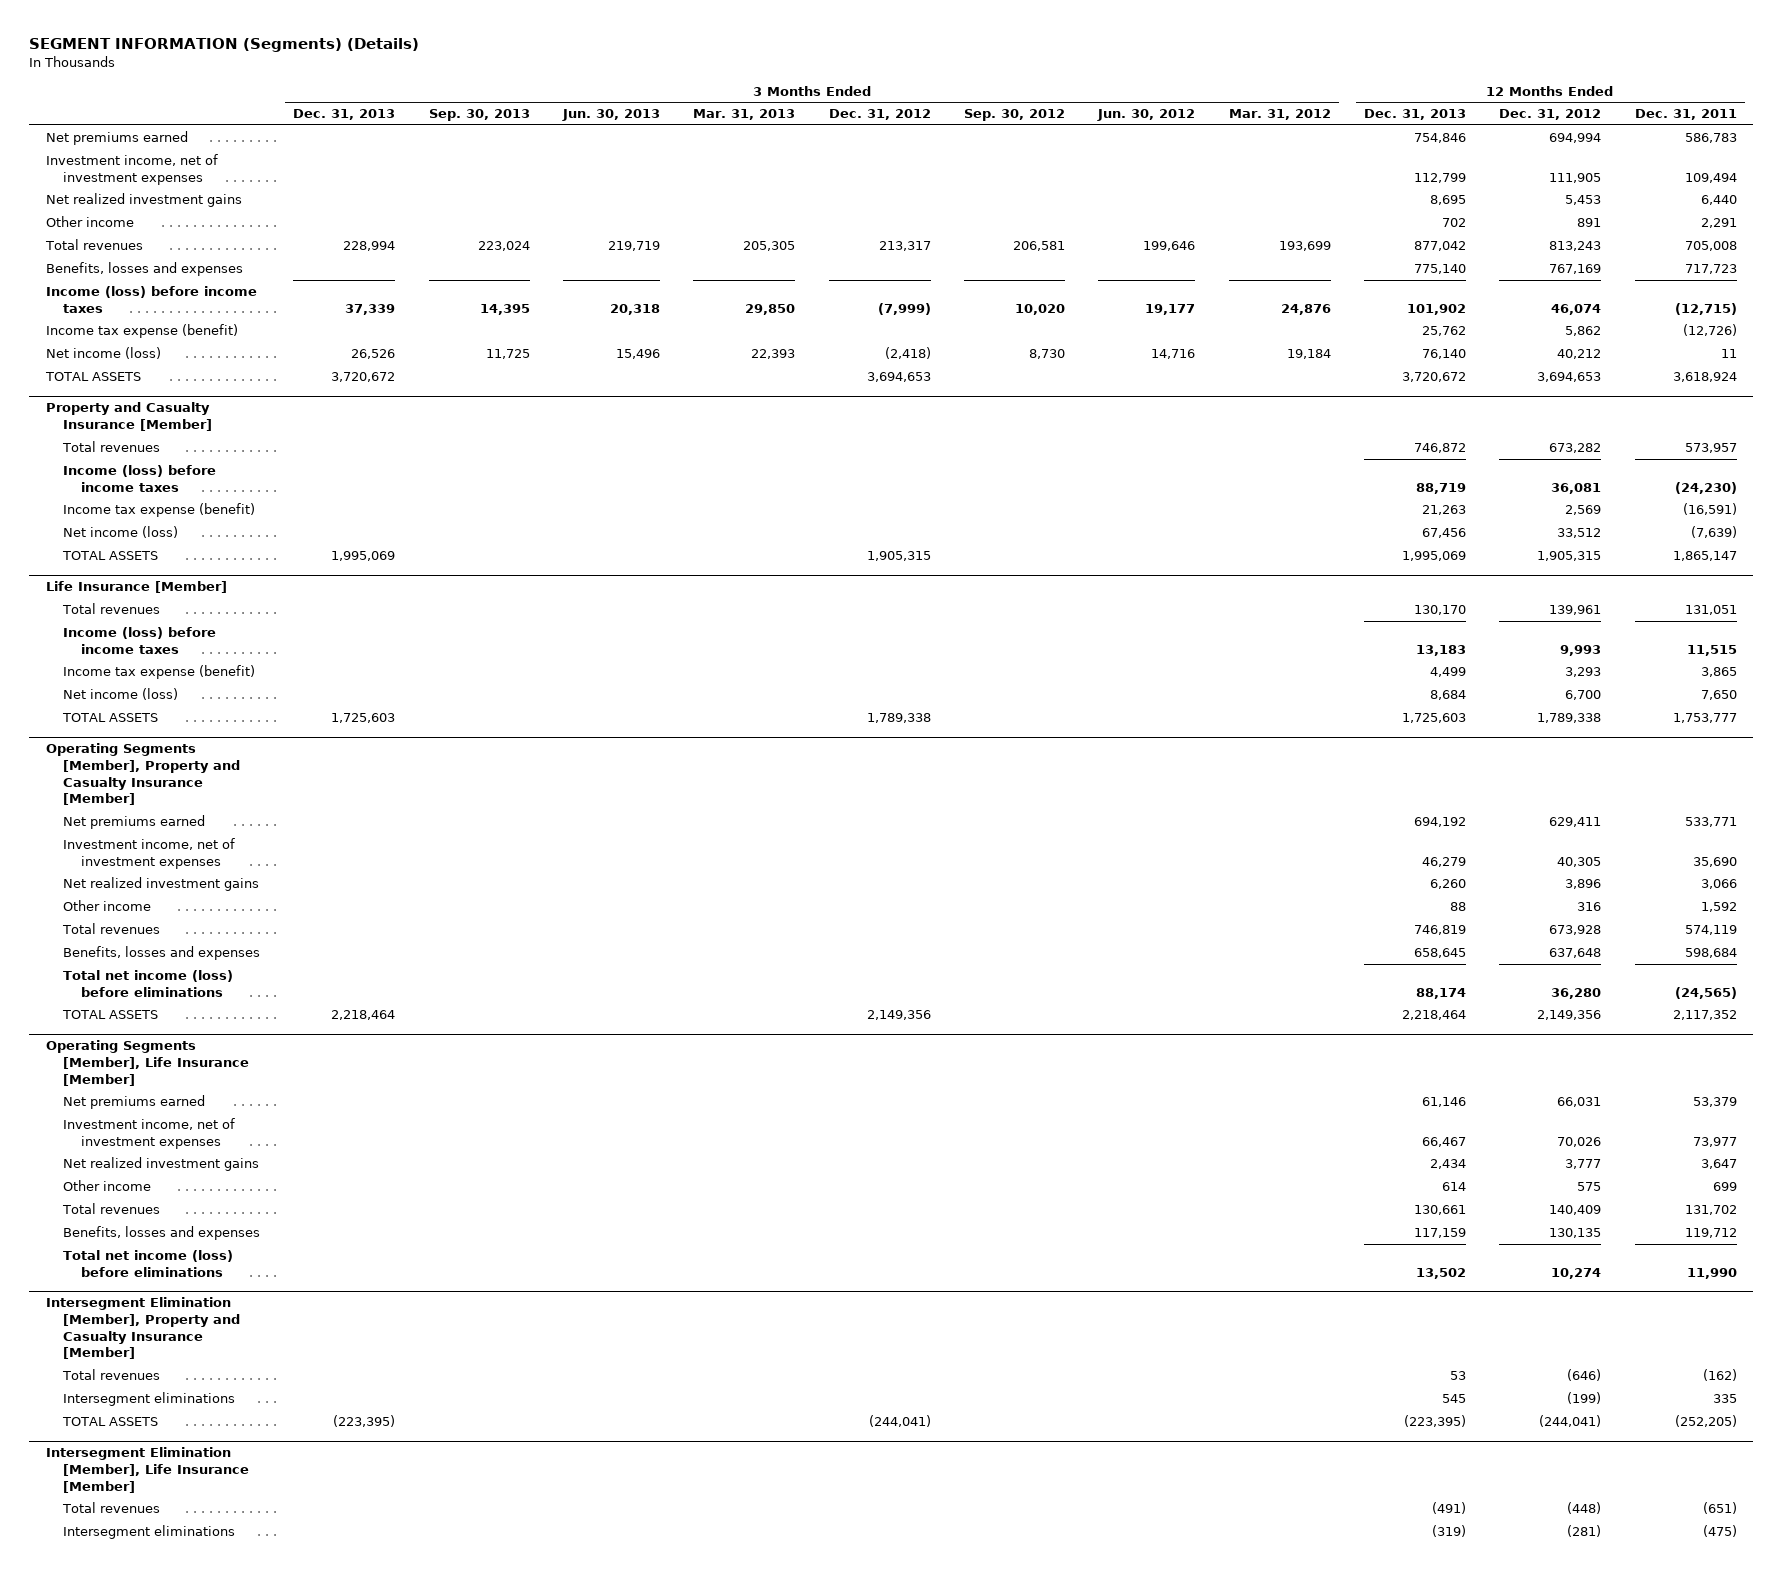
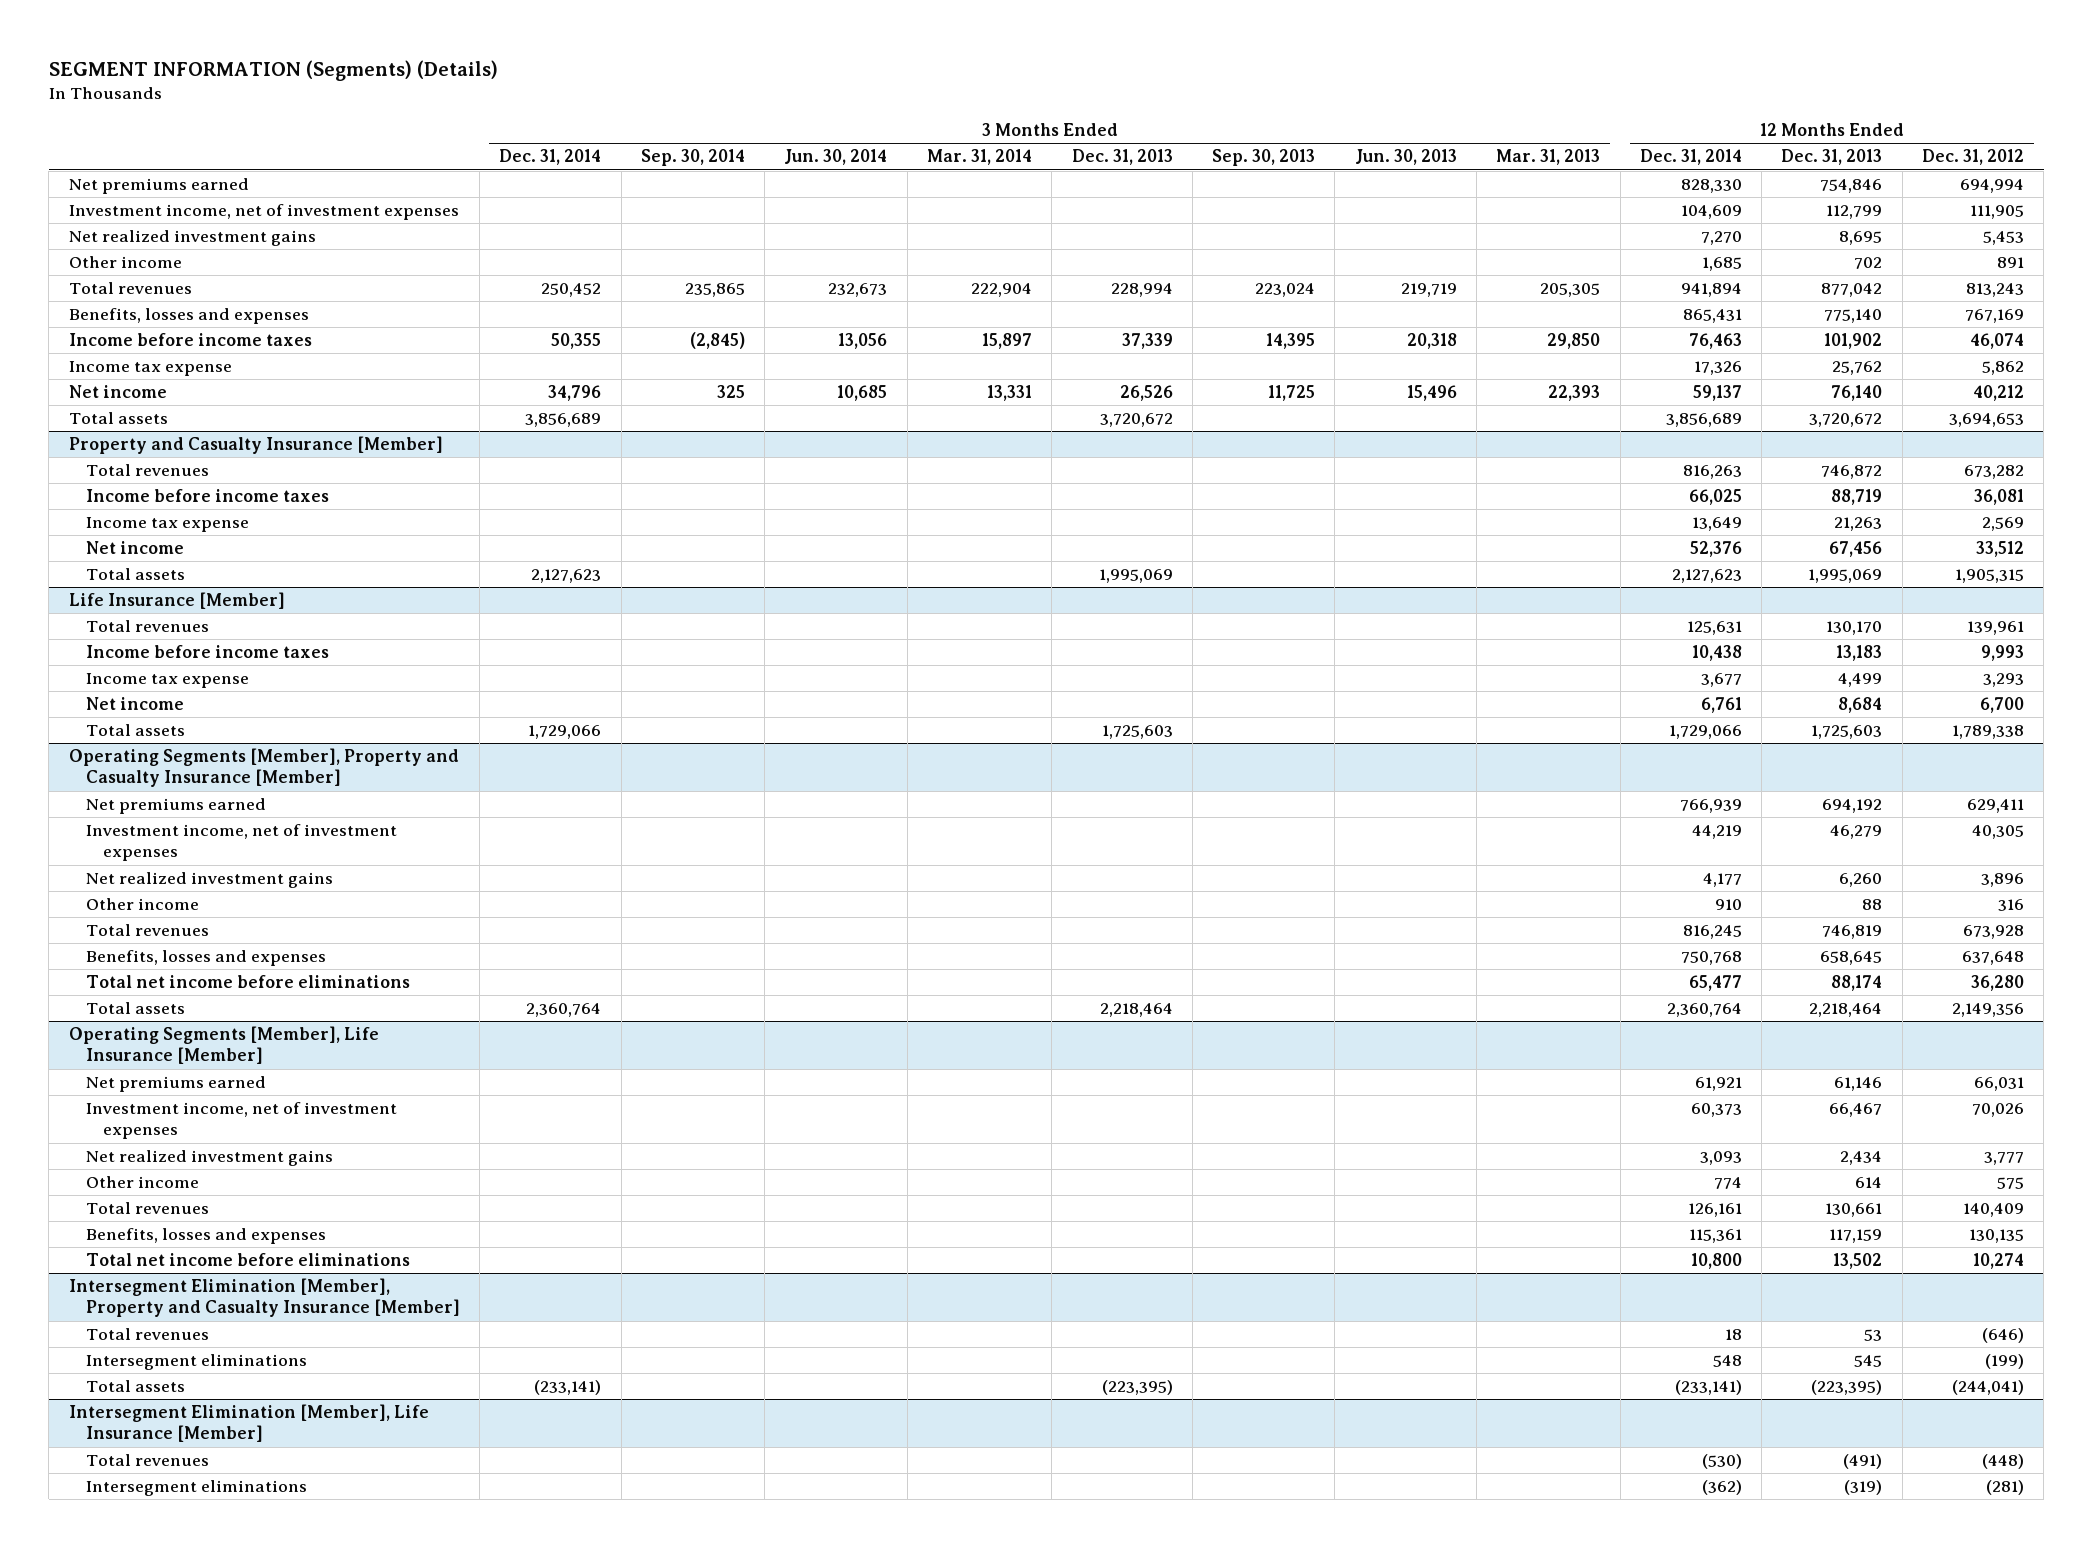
[828,109,931,121] Dec. 31, 2012 -> none
[964,109,1066,122] Sep. 30, 2012 -> none
[1097,109,1196,122] Jun. 30, 2012 -> none
[1228,109,1331,121] Mar. 31, 2012 -> none
[1634,109,1737,121] Dec. 31, 2011 -> none
none -> [499,149,602,166] Dec. 31, 2014
none -> [640,149,745,167] Sep. 30, 2014
none -> [784,149,888,166] Jun. 30, 2014
none -> [927,149,1033,166] Mar. 31, 2014
none -> [1639,149,1742,166] Dec. 31, 2014
[45,285,257,313] Income (loss) before income taxes -> [68,333,312,347] Income before income taxes
[45,323,238,338] Income tax expense (benefit) -> [68,361,232,377] Income tax expense
[45,346,161,359] Net income (loss) -> [68,385,167,399] Net income
[44,371,141,381] TOTAL ASSETS -> [68,412,168,425] Total assets
[63,464,217,492] Income (loss) before income taxes -> [85,489,329,503] Income before income taxes
[63,502,256,517] Income tax expense (benefit) -> [85,517,249,533] Income tax expense
[63,525,179,538] Net income (loss) -> [85,541,184,555] Net income
[62,550,159,560] TOTAL ASSETS -> [85,568,185,581] Total assets
[63,626,217,654] Income (loss) before income taxes -> [85,645,329,659] Income before income taxes
[63,664,256,679] Income tax expense (benefit) -> [85,673,249,689] Income tax expense
[63,687,179,700] Net income (loss) -> [85,697,184,711] Net income
[62,712,159,722] TOTAL ASSETS -> [85,724,185,737] Total assets
[63,969,234,997] Total net income (loss) before eliminations -> [85,975,410,989] Total net income before eliminations
[62,1009,159,1019] TOTAL ASSETS -> [85,1002,185,1015] Total assets
[63,1249,234,1277] Total net income (loss) before eliminations -> [85,1253,410,1267] Total net income before eliminations
[62,1416,159,1426] TOTAL ASSETS -> [85,1380,185,1393] Total assets

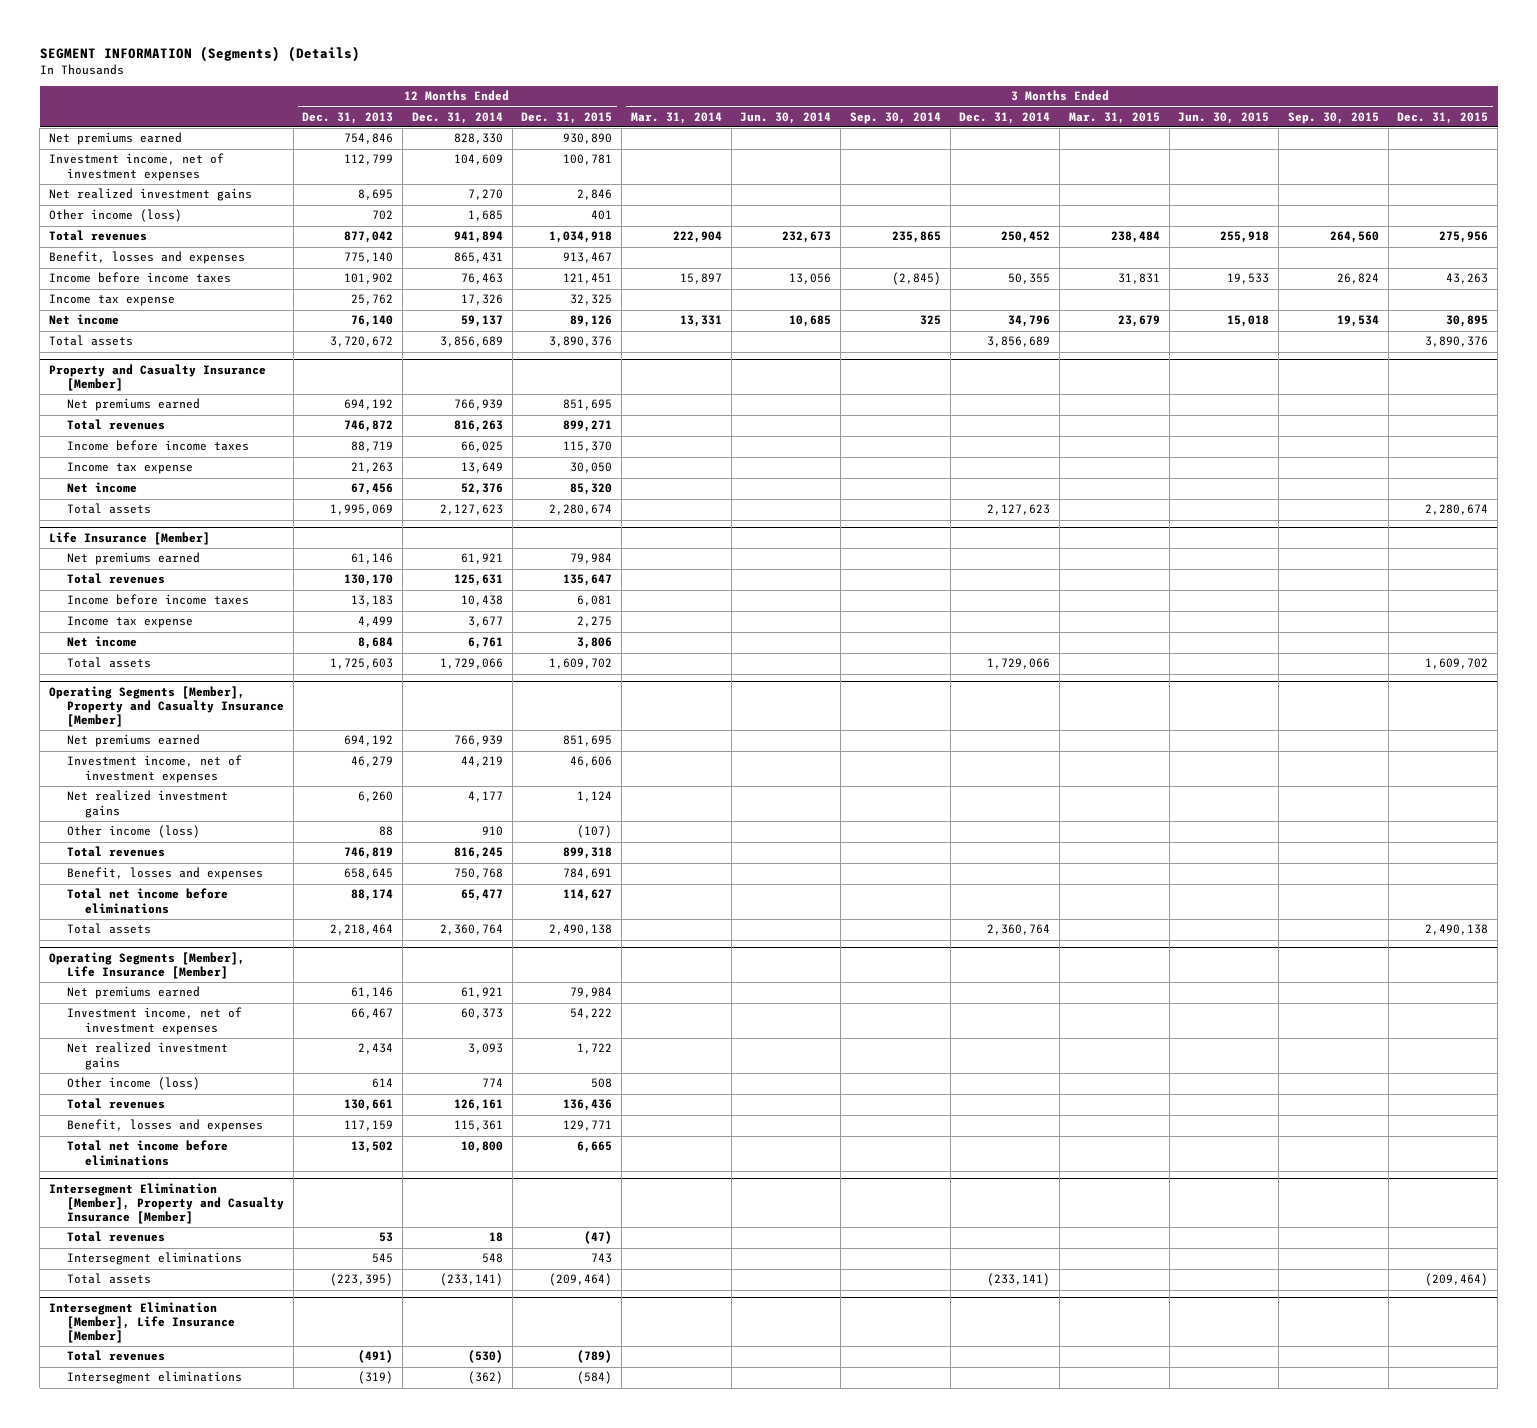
[1071,149,1173,166] Dec. 31, 2013 -> none
[1212,149,1316,167] Sep. 30, 2013 -> none
[1354,149,1457,166] Jun. 30, 2013 -> none
[1496,149,1601,166] Mar. 31, 2013 -> none
[1921,149,2024,166] Dec. 31, 2012 -> none
none -> [521,111,613,124] Dec. 31, 2015
none -> [1068,111,1160,124] Mar. 31, 2015
none -> [1178,111,1270,124] Jun. 30, 2015
none -> [1287,111,1379,124] Sep. 30, 2015
none -> [1397,111,1489,124] Dec. 31, 2015
[68,256,182,269] Other income -> [48,209,182,223] Other income (loss)
[68,308,309,325] Benefits, losses and expenses -> [48,251,245,265] Benefit, losses and expenses
none -> [66,398,200,412] Net premiums earned
none -> [66,552,200,566] Net premiums earned
[85,898,199,911] Other income -> [66,825,200,839] Other income (loss)
[85,950,326,967] Benefits, losses and expenses -> [66,867,263,881] Benefit, losses and expenses
[85,1176,199,1189] Other income -> [66,1077,200,1091] Other income (loss)
[85,1228,326,1245] Benefits, losses and expenses -> [66,1119,263,1133] Benefit, losses and expenses

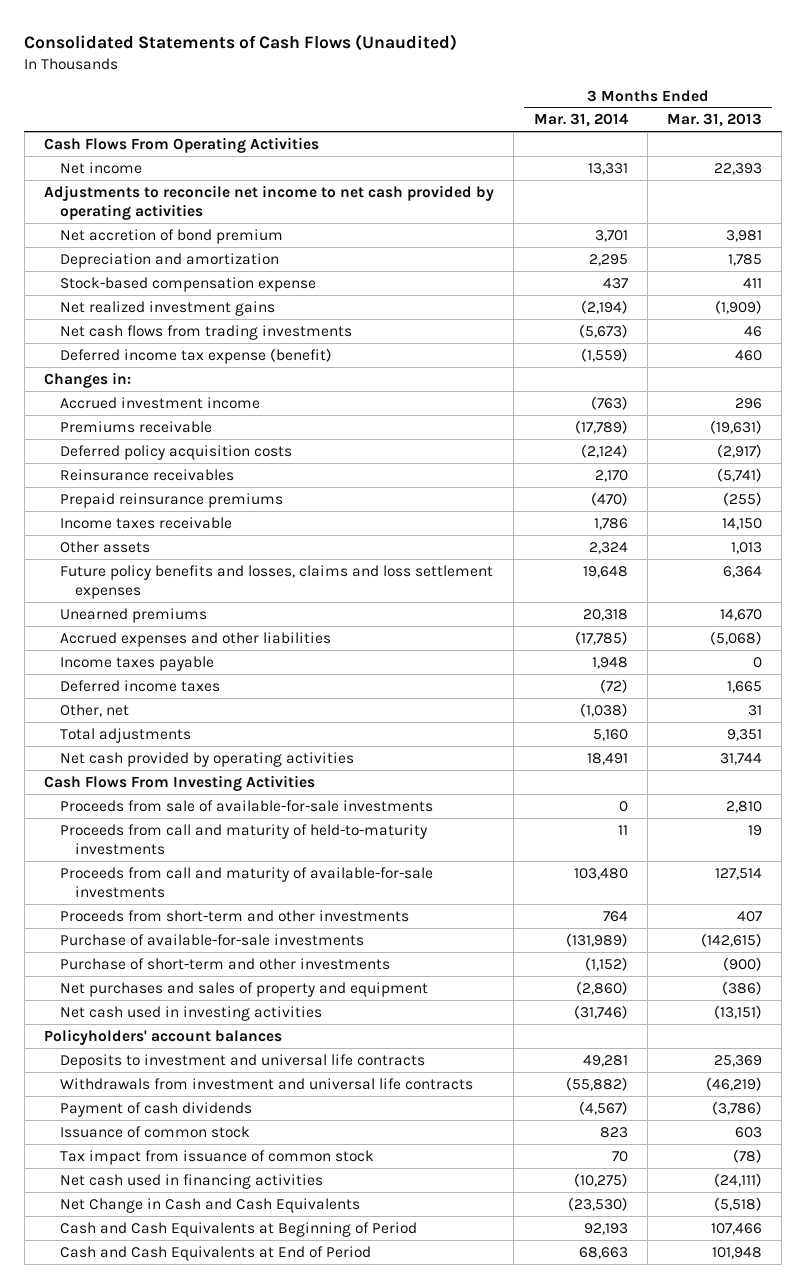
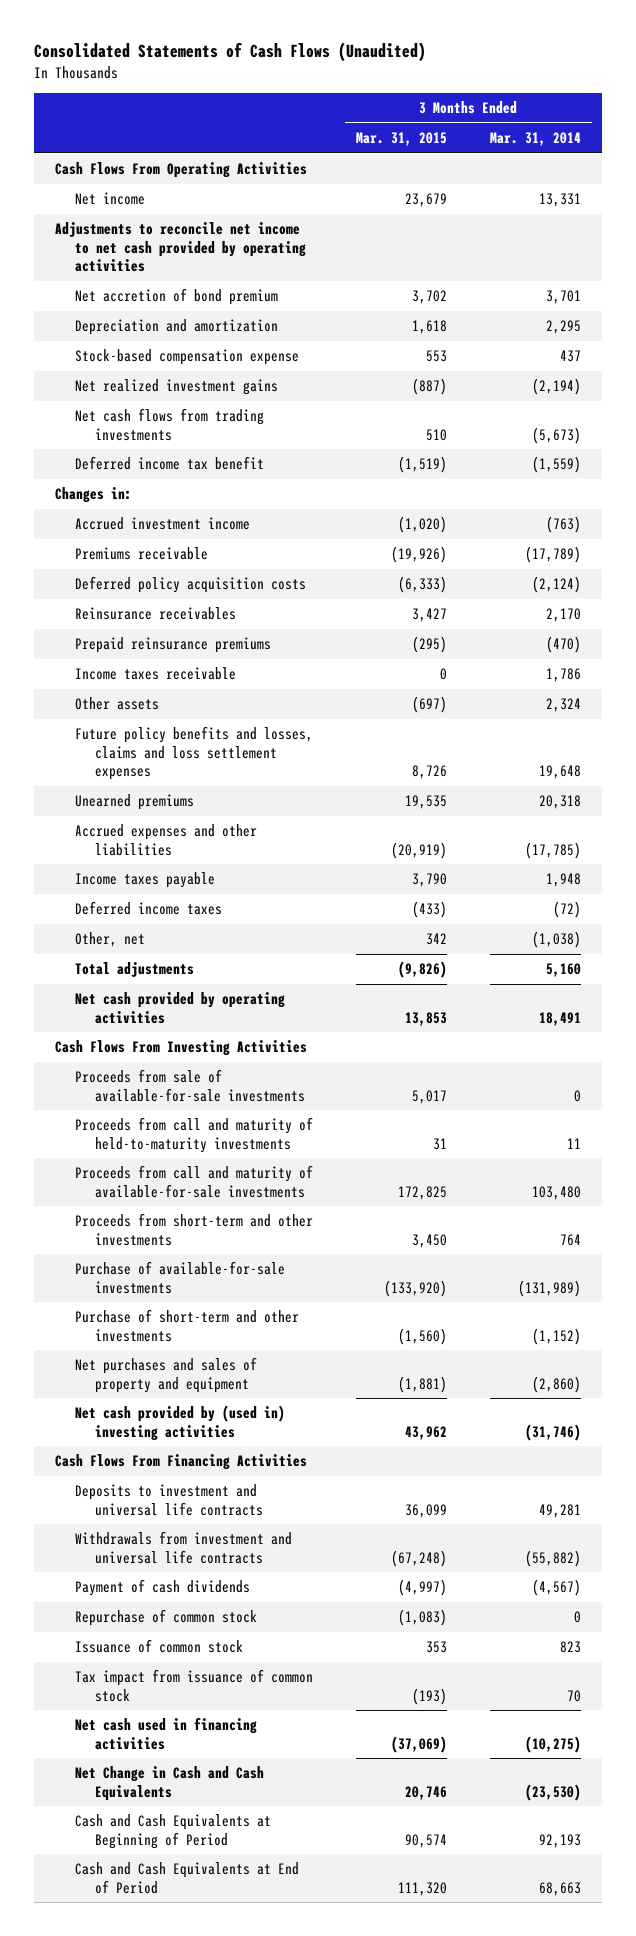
[667,113,763,128] Mar. 31, 2013 -> none
none -> [355,131,447,146] Mar. 31, 2015
[59,347,332,364] Deferred income tax expense (benefit) -> [74,456,264,471] Deferred income tax benefit
[44,1028,283,1045] Policyholders' account balances -> none
[59,1005,322,1021] Net cash used in investing activities -> [74,1405,285,1441] Net cash provided by (used in) investing activities
none -> [55,1454,308,1471] Cash Flows From Financing Activities
none -> [74,1609,257,1627] Repurchase of common stock

